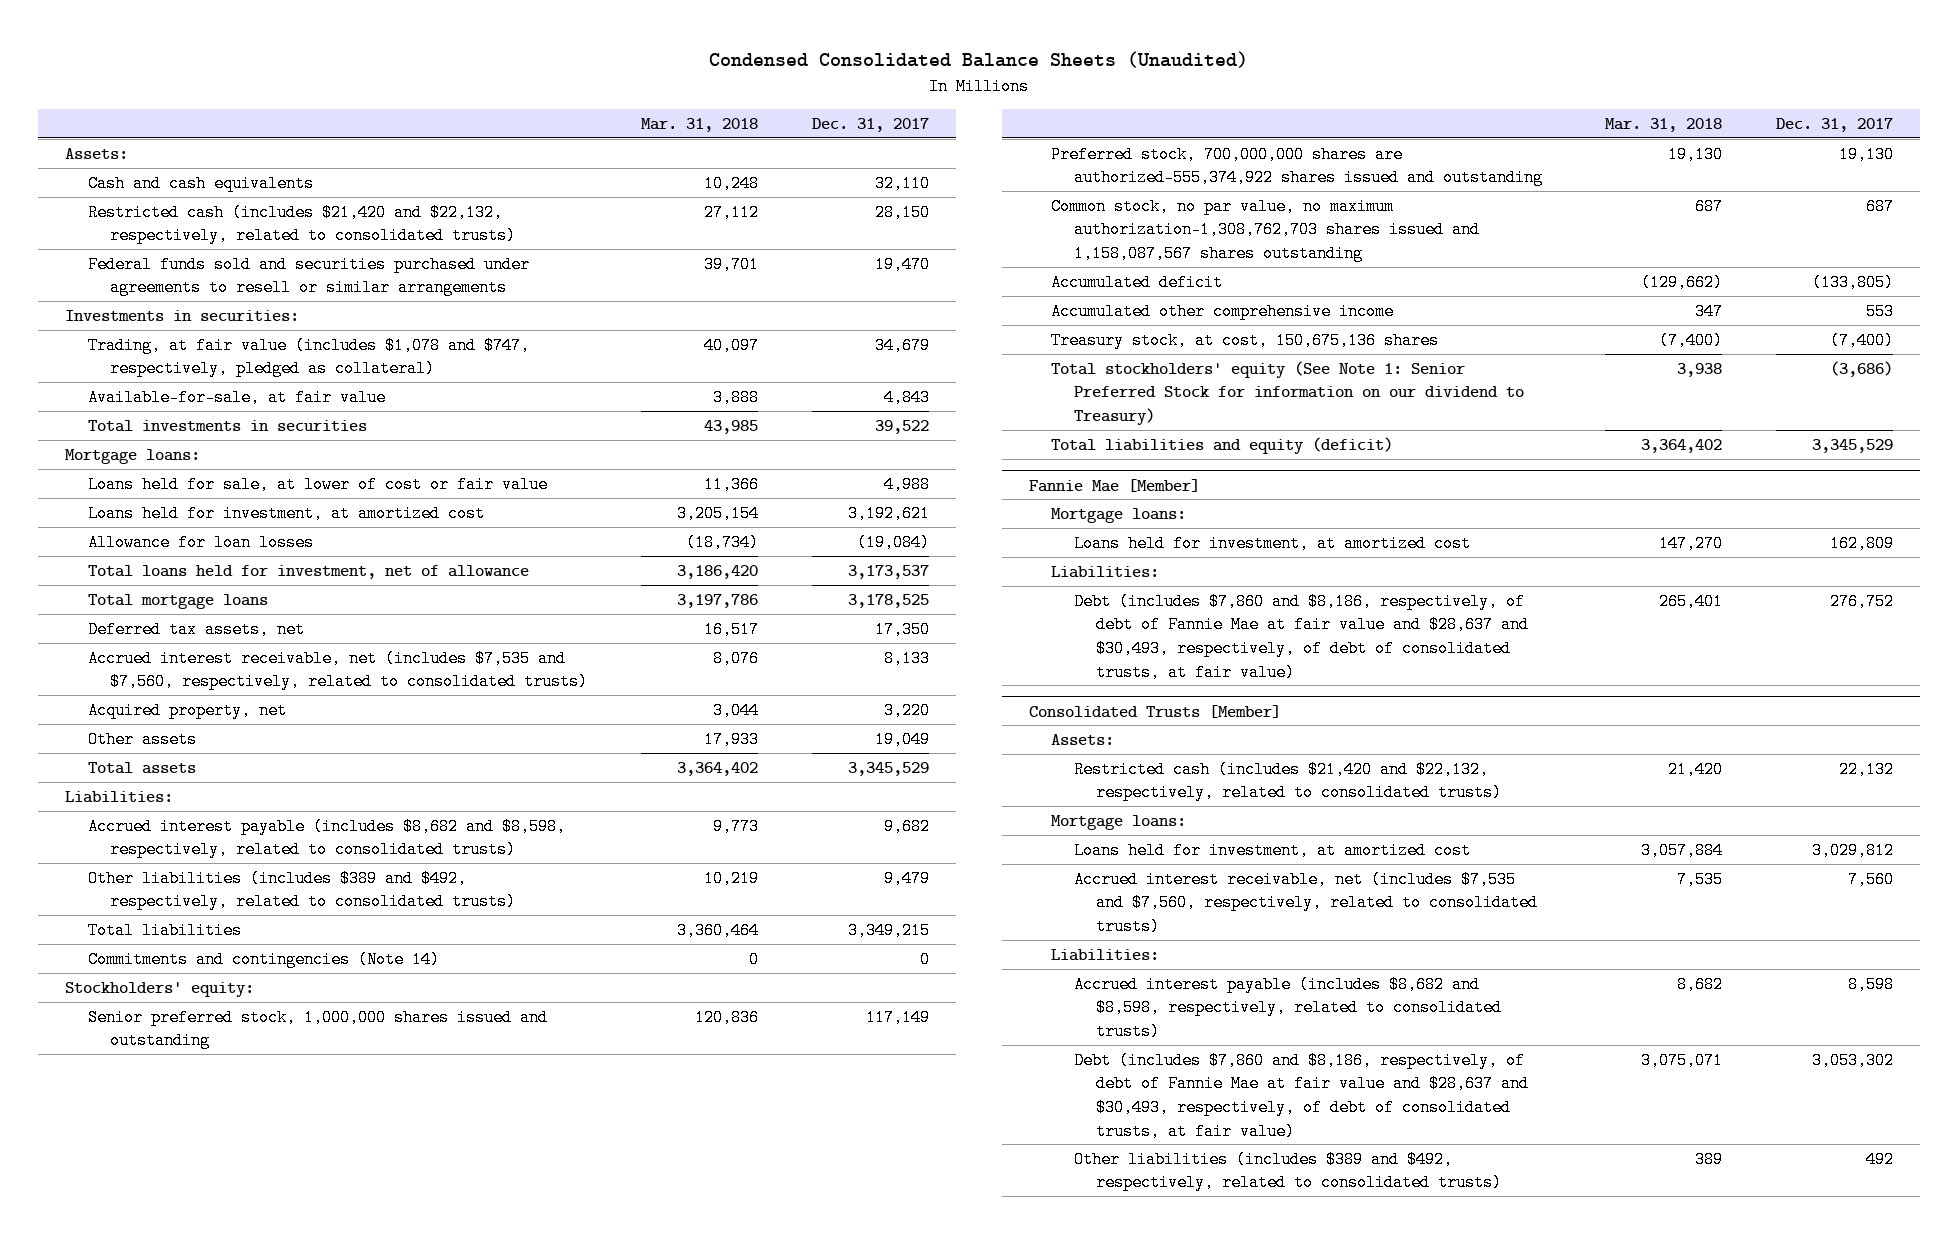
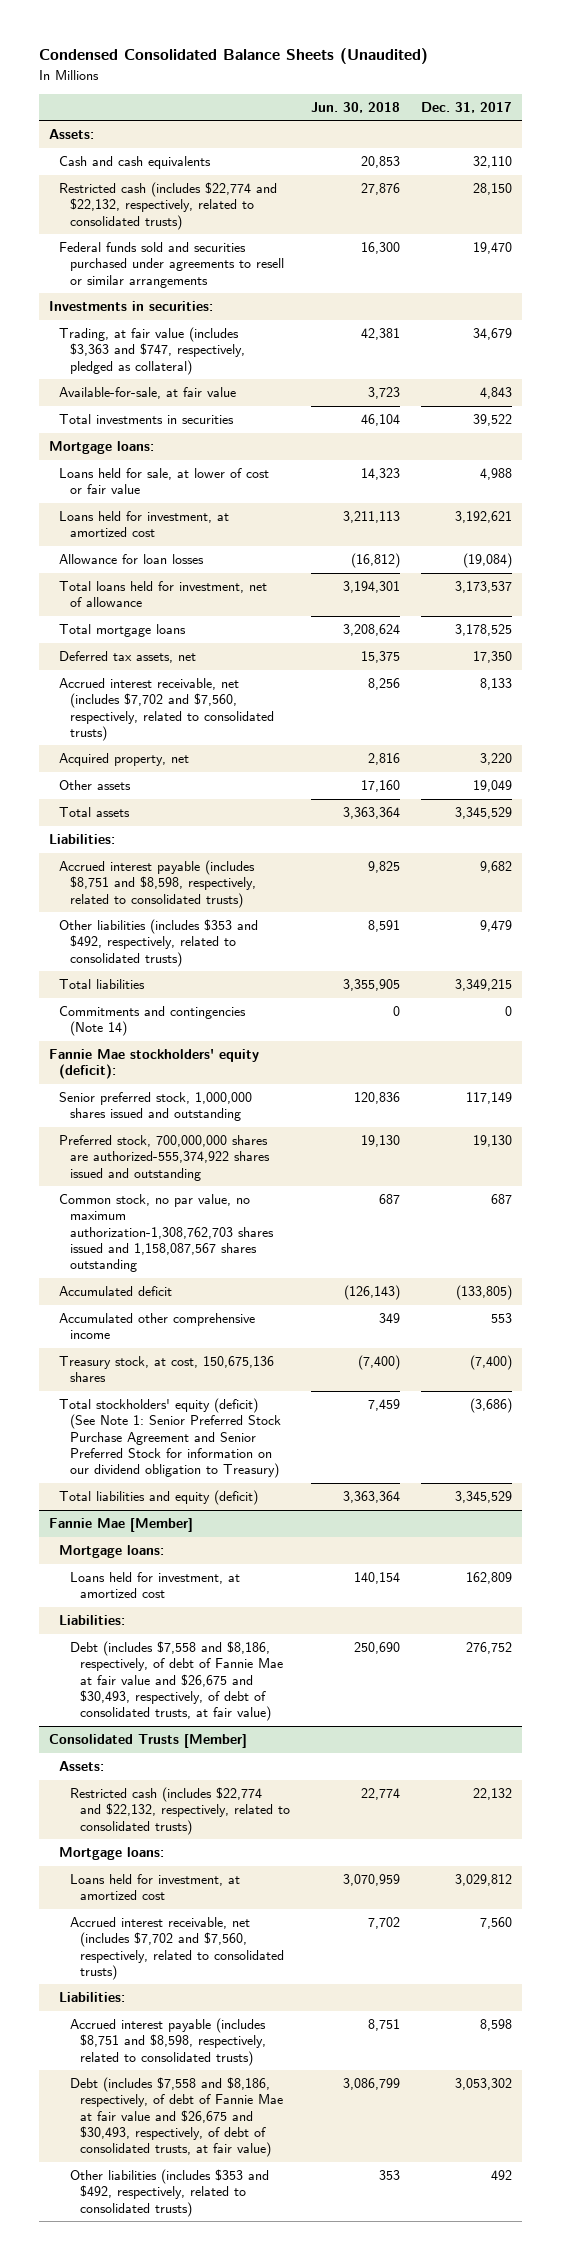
[641,117,759,132] Mar. 31, 2018 -> none
none -> [311,101,401,113] Jun. 30, 2018
[87,203,517,245] Restricted cash (includes $21,420 and $22,132, respectively, related to consolidated trusts) -> [59,182,278,230] Restricted cash (includes $22,774 and $22,132, respectively, related to consolidated trusts)
[87,336,530,378] Trading, at fair value (includes $1,078 and $747, respectively, pledged as collateral) -> [59,327,245,375] Trading, at fair value (includes $3,363 and $747, respectively, pledged as collateral)
[87,649,589,691] Accrued interest receivable, net (includes $7,535 and $7,560, respectively, related to consolidated trusts) -> [59,678,274,742] Accrued interest receivable, net (includes $7,702 and $7,560, respectively, related to consolidated trusts)
[87,817,566,859] Accrued interest payable (includes $8,682 and $8,598, respectively, related to consolidated trusts) -> [59,860,256,908] Accrued interest payable (includes $8,751 and $8,598, respectively, related to consolidated trusts)
[87,869,517,911] Other liabilities (includes $389 and $492, respectively, related to consolidated trusts) -> [59,919,259,967] Other liabilities (includes $353 and $492, respectively, related to consolidated trusts)
[64,981,254,997] Stockholders' equity: -> [48,1049,259,1080] Fannie Mae stockholders' equity (deficit):
[1051,360,1524,425] Total stockholders' equity (See Note 1: Senior Preferred Stock for information on our dividend to Treasury) -> [59,1398,281,1479] Total stockholders' equity (deficit) (See Note 1: Senior Preferred Stock Purchase Agreement and Senior Preferred Stock for information on our dividend obligation to Treasury)
[1073,592,1530,681] Debt (includes $7,860 and $8,186, respectively, of debt of Fannie Mae at fair value and $28,637 and $30,493, respectively, of debt of consolidated trusts, at fair value) -> [69,1641,284,1722] Debt (includes $7,558 and $8,186, respectively, of debt of Fannie Mae at fair value and $26,675 and $30,493, respectively, of debt of consolidated trusts, at fair value)
[1073,760,1503,802] Restricted cash (includes $21,420 and $22,132, respectively, related to consolidated trusts) -> [69,1787,291,1835] Restricted cash (includes $22,774 and $22,132, respectively, related to consolidated trusts)
[1073,870,1539,935] Accrued interest receivable, net (includes $7,535 and $7,560, respectively, related to consolidated trusts) -> [69,1917,285,1981] Accrued interest receivable, net (includes $7,702 and $7,560, respectively, related to consolidated trusts)
[1073,975,1503,1040] Accrued interest payable (includes $8,682 and $8,598, respectively, related to consolidated trusts) -> [69,2018,267,2066] Accrued interest payable (includes $8,751 and $8,598, respectively, related to consolidated trusts)
[1073,1051,1530,1140] Debt (includes $7,860 and $8,186, respectively, of debt of Fannie Mae at fair value and $28,637 and $30,493, respectively, of debt of consolidated trusts, at fair value) -> [69,2077,284,2158] Debt (includes $7,558 and $8,186, respectively, of debt of Fannie Mae at fair value and $26,675 and $30,493, respectively, of debt of consolidated trusts, at fair value)
[1073,1150,1503,1192] Other liabilities (includes $389 and $492, respectively, related to consolidated trusts) -> [69,2169,269,2217] Other liabilities (includes $353 and $492, respectively, related to consolidated trusts)

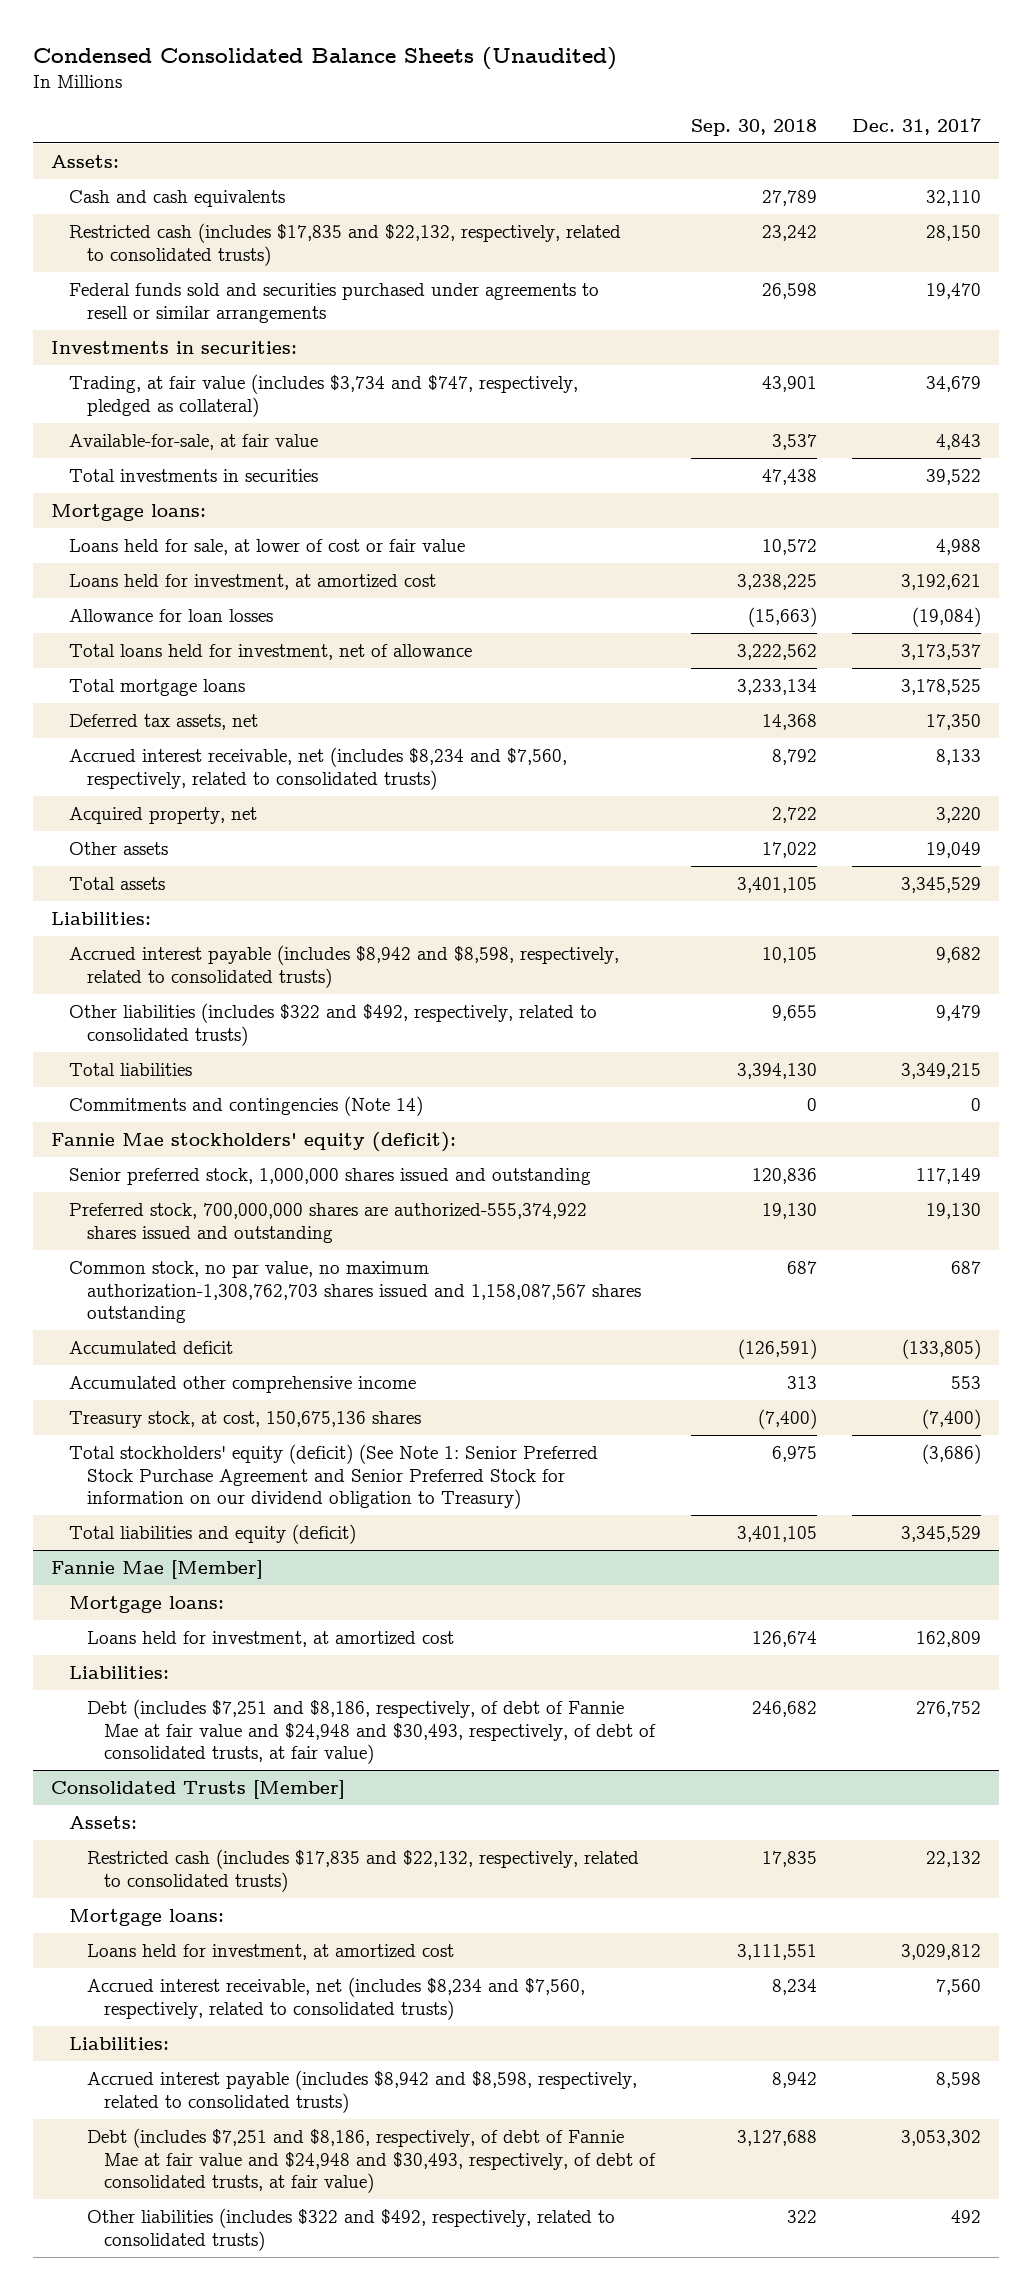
[311,101,401,113] Jun. 30, 2018 -> none
none -> [690,118,817,136] Sep. 30, 2018
[59,182,278,230] Restricted cash (includes $22,774 and $22,132, respectively, related to consolidated trusts) -> [68,223,621,266] Restricted cash (includes $17,835 and $22,132, respectively, related to consolidated trusts)
[59,327,245,375] Trading, at fair value (includes $3,363 and $747, respectively, pledged as collateral) -> [68,374,578,417] Trading, at fair value (includes $3,734 and $747, respectively, pledged as collateral)
[59,678,274,742] Accrued interest receivable, net (includes $7,702 and $7,560, respectively, related to consolidated trusts) -> [68,747,567,790] Accrued interest receivable, net (includes $8,234 and $7,560, respectively, related to consolidated trusts)
[59,860,256,908] Accrued interest payable (includes $8,751 and $8,598, respectively, related to consolidated trusts) -> [68,945,619,988] Accrued interest payable (includes $8,942 and $8,598, respectively, related to consolidated trusts)
[59,919,259,967] Other liabilities (includes $353 and $492, respectively, related to consolidated trusts) -> [68,1003,597,1046] Other liabilities (includes $322 and $492, respectively, related to consolidated trusts)
[69,1641,284,1722] Debt (includes $7,558 and $8,186, respectively, of debt of Fannie Mae at fair value and $26,675 and $30,493, respectively, of debt of consolidated trusts, at fair value) -> [86,1699,657,1765] Debt (includes $7,251 and $8,186, respectively, of debt of Fannie Mae at fair value and $24,948 and $30,493, respectively, of debt of consolidated trusts, at fair value)
[69,1787,291,1835] Restricted cash (includes $22,774 and $22,132, respectively, related to consolidated trusts) -> [86,1849,639,1892] Restricted cash (includes $17,835 and $22,132, respectively, related to consolidated trusts)
[69,1917,285,1981] Accrued interest receivable, net (includes $7,702 and $7,560, respectively, related to consolidated trusts) -> [86,1977,585,2020] Accrued interest receivable, net (includes $8,234 and $7,560, respectively, related to consolidated trusts)
[69,2018,267,2066] Accrued interest payable (includes $8,751 and $8,598, respectively, related to consolidated trusts) -> [86,2070,637,2113] Accrued interest payable (includes $8,942 and $8,598, respectively, related to consolidated trusts)
[69,2077,284,2158] Debt (includes $7,558 and $8,186, respectively, of debt of Fannie Mae at fair value and $26,675 and $30,493, respectively, of debt of consolidated trusts, at fair value) -> [86,2128,657,2194] Debt (includes $7,251 and $8,186, respectively, of debt of Fannie Mae at fair value and $24,948 and $30,493, respectively, of debt of consolidated trusts, at fair value)
[69,2169,269,2217] Other liabilities (includes $353 and $492, respectively, related to consolidated trusts) -> [86,2208,615,2251] Other liabilities (includes $322 and $492, respectively, related to consolidated trusts)

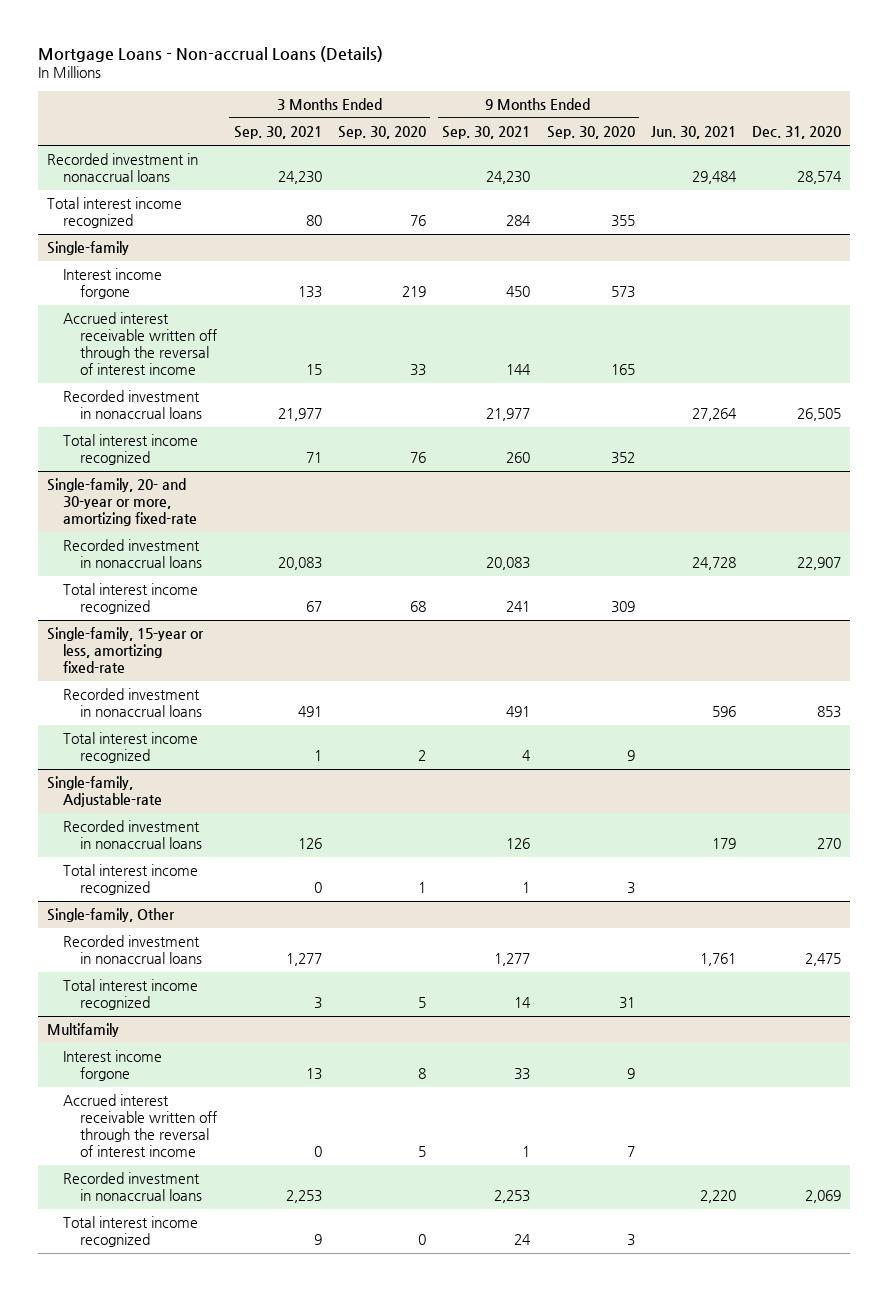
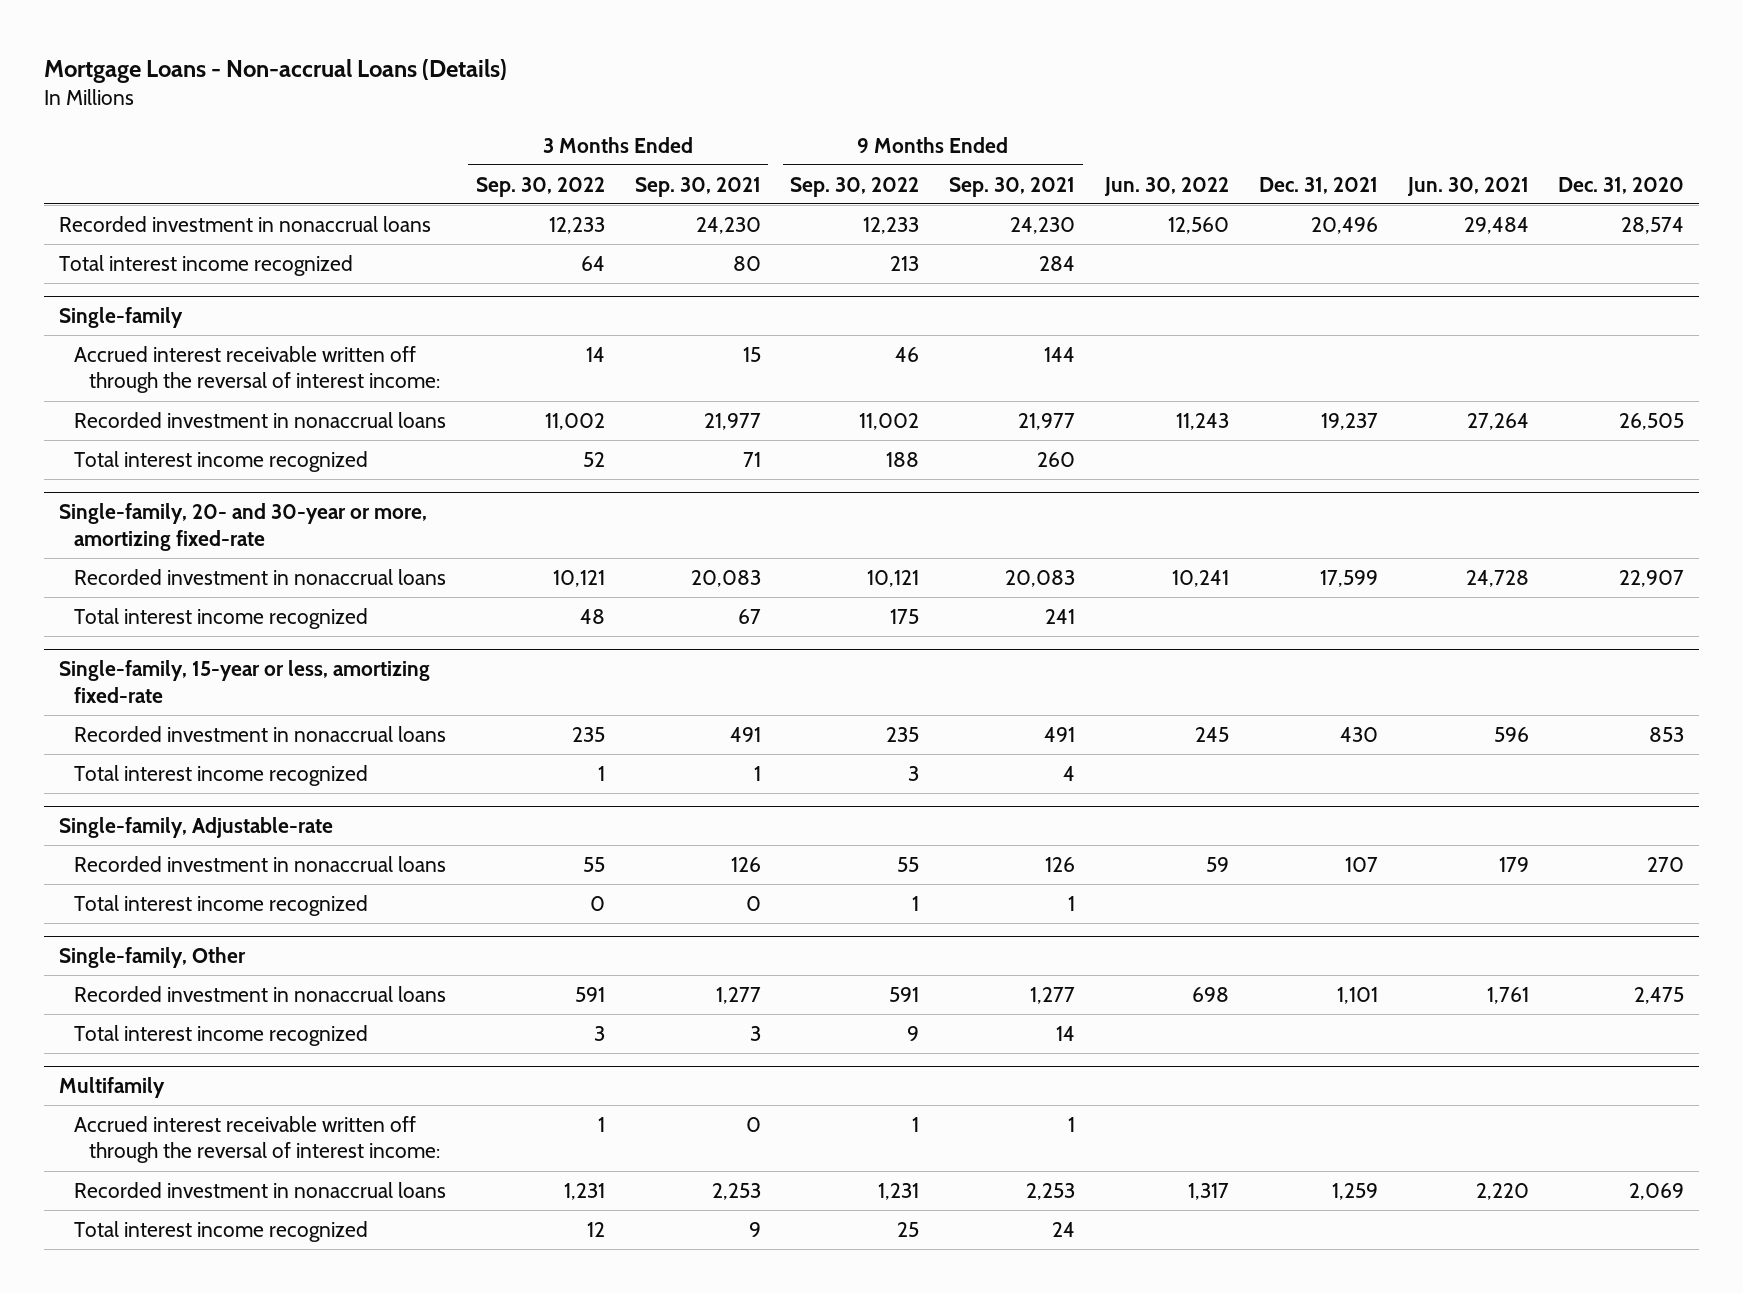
[337,126,426,140] Sep. 30, 2020 -> none
[546,126,635,140] Sep. 30, 2020 -> none
none -> [475,176,605,197] Sep. 30, 2022
none -> [790,176,920,197] Sep. 30, 2022
none -> [1104,176,1230,196] Jun. 30, 2022
none -> [1258,176,1378,194] Dec. 31, 2021
[63,268,163,300] Interest income forgone -> none
[63,312,218,376] Accrued interest receivable written off through the reversal of interest income -> [74,345,441,394] Accrued interest receivable written off through the reversal of interest income:
[63,1050,163,1082] Interest income forgone -> none
[63,1094,218,1158] Accrued interest receivable written off through the reversal of interest income -> [74,1115,441,1164] Accrued interest receivable written off through the reversal of interest income:

